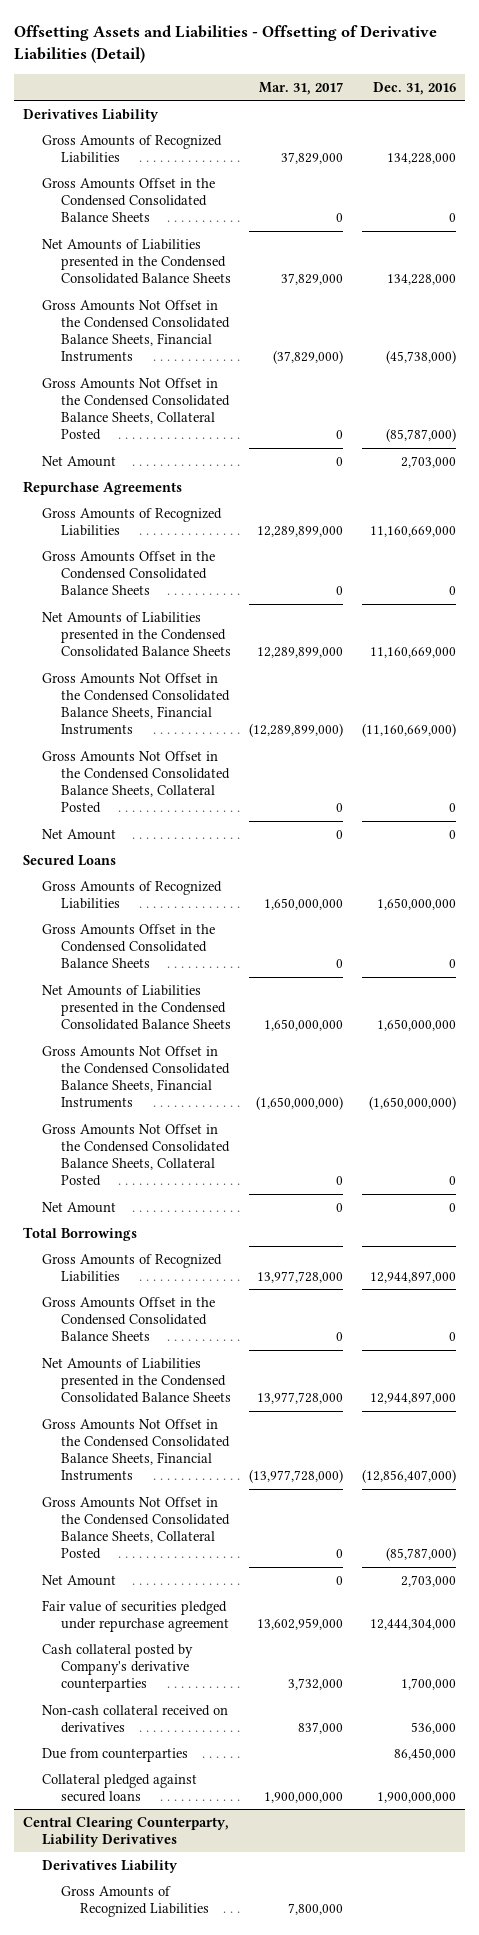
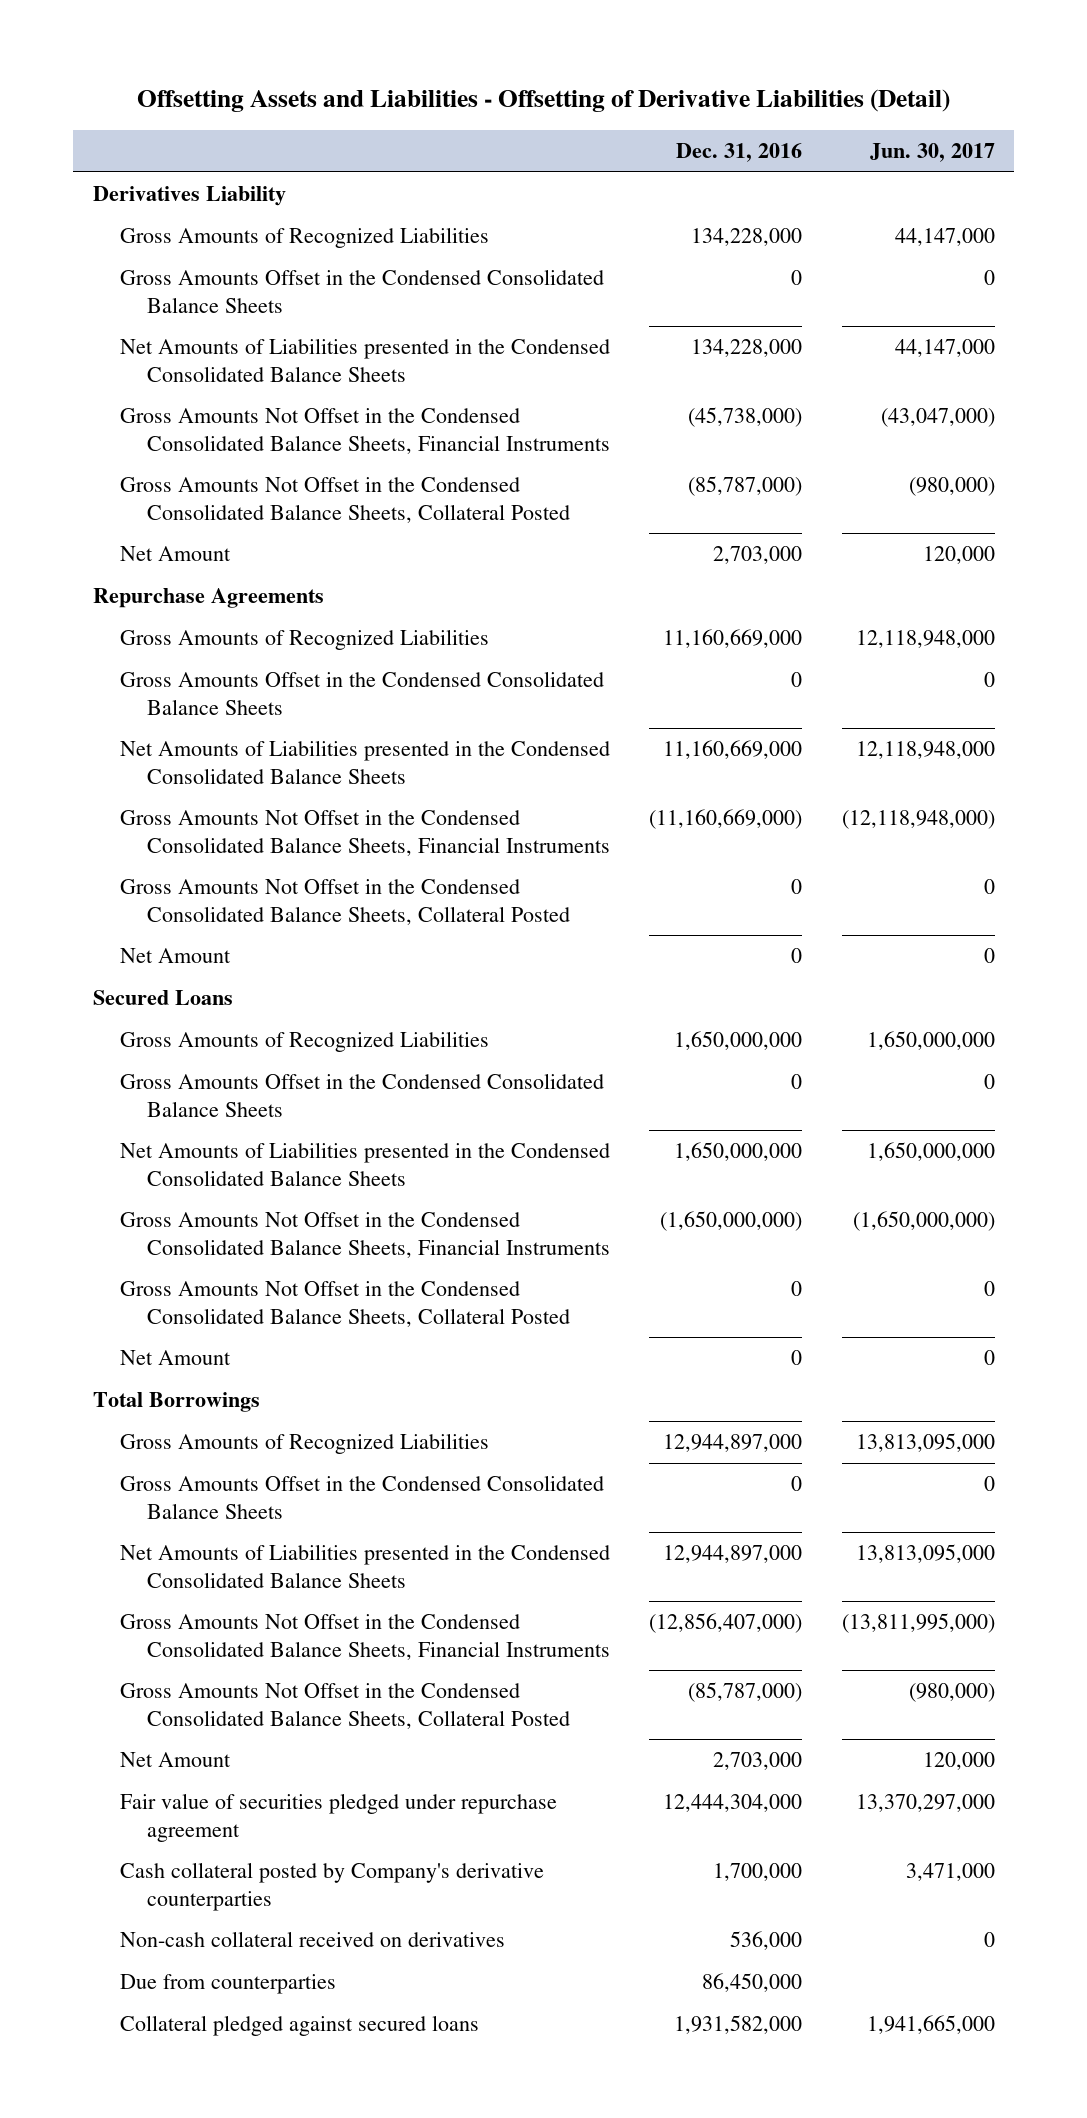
[259,81,344,95] Mar. 31, 2017 -> none
none -> [869,142,995,162] Jun. 30, 2017
[23,1816,230,1847] Central Clearing Counterparty, Liability Derivatives -> none
[42,1859,179,1873] Derivatives Liability -> none
[61,1885,210,1917] Gross Amounts of Recognized Liabilities -> none
[376,1791,456,1803] 1,900,000,000 -> [674,2015,803,2035] 1,931,582,000

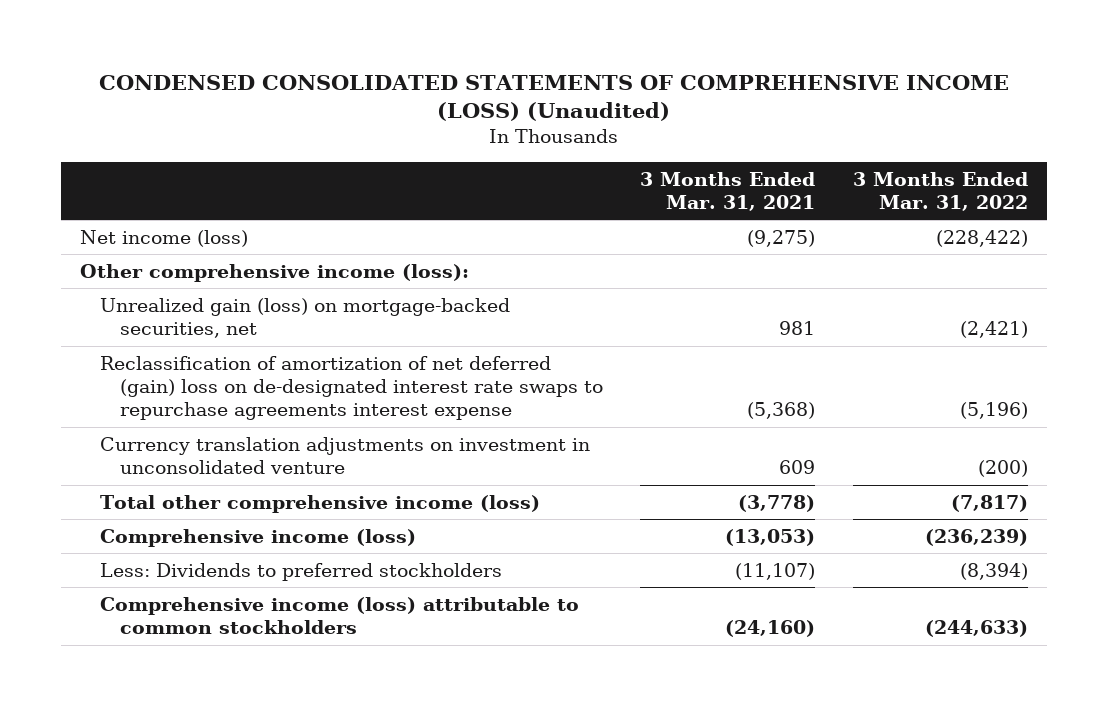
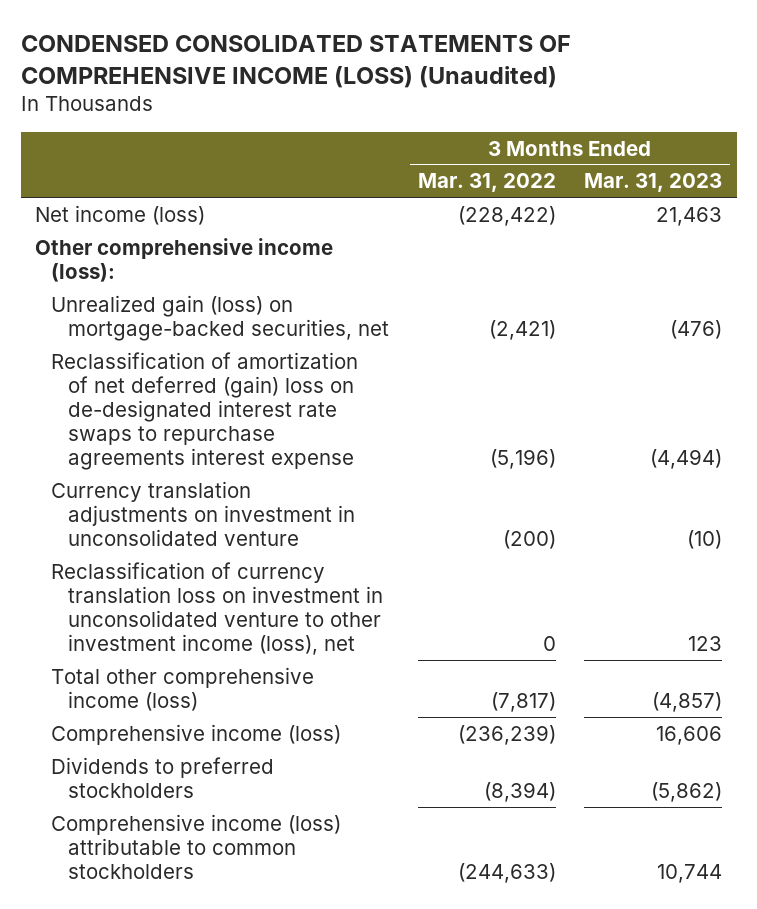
[640,171,816,211] 3 Months Ended Mar. 31, 2021 -> none
none -> [584,173,723,193] Mar. 31, 2023
none -> [51,561,383,655] Reclassification of currency translation loss on investment in unconsolidated venture to other investment income (loss), net
[99,562,502,581] Less: Dividends to preferred stockholders -> [51,756,275,798] Dividends to preferred stockholders

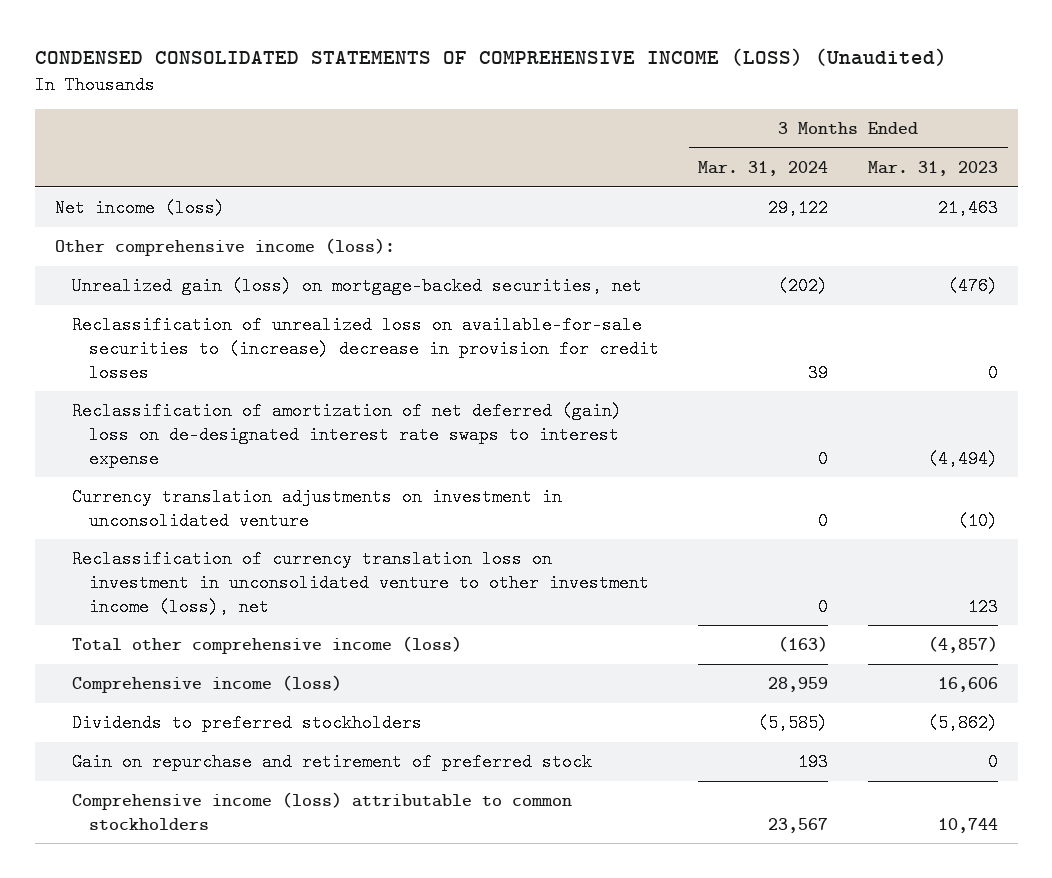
[417,173,556,193] Mar. 31, 2022 -> none
none -> [698,161,829,177] Mar. 31, 2024
none -> [71,316,660,382] Reclassification of unrealized loss on available-for-sale securities to (increase) decrease in provision for credit losses
[51,351,359,471] Reclassification of amortization of net deferred (gain) loss on de-designated interest rate swaps to repurchase agreements interest expense -> [71,402,622,468] Reclassification of amortization of net deferred (gain) loss on de-designated interest rate swaps to interest expense
none -> [71,753,592,772] Gain on repurchase and retirement of preferred stock

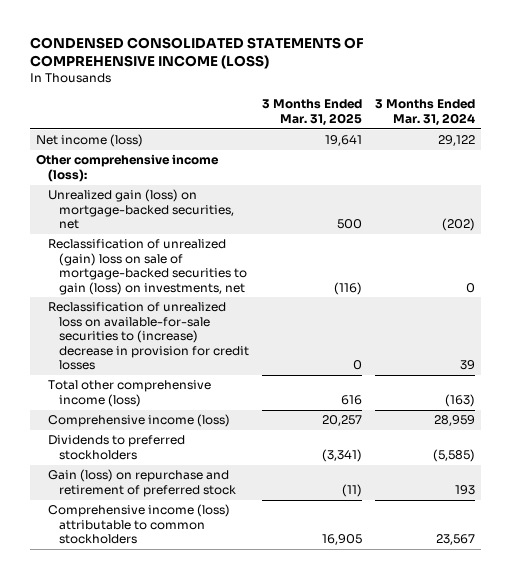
[34,48,947,67] CONDENSED CONSOLIDATED STATEMENTS OF COMPREHENSIVE INCOME (LOSS) (Unaudited) -> [29,37,364,70] CONDENSED CONSOLIDATED STATEMENTS OF COMPREHENSIVE INCOME (LOSS)
[867,161,998,177] Mar. 31, 2023 -> none
none -> [262,99,363,126] 3 Months Ended Mar. 31, 2025
none -> [47,239,248,295] Reclassification of unrealized (gain) loss on sale of mortgage-backed securities to gain (loss) on investments, net
[71,402,622,468] Reclassification of amortization of net deferred (gain) loss on de-designated interest rate swaps to interest expense -> none
[71,488,562,530] Currency translation adjustments on investment in unconsolidated venture -> none
[71,550,650,616] Reclassification of currency translation loss on investment in unconsolidated venture to other investment income (loss), net -> none
[71,753,592,772] Gain on repurchase and retirement of preferred stock -> [47,469,237,497] Gain (loss) on repurchase and retirement of preferred stock

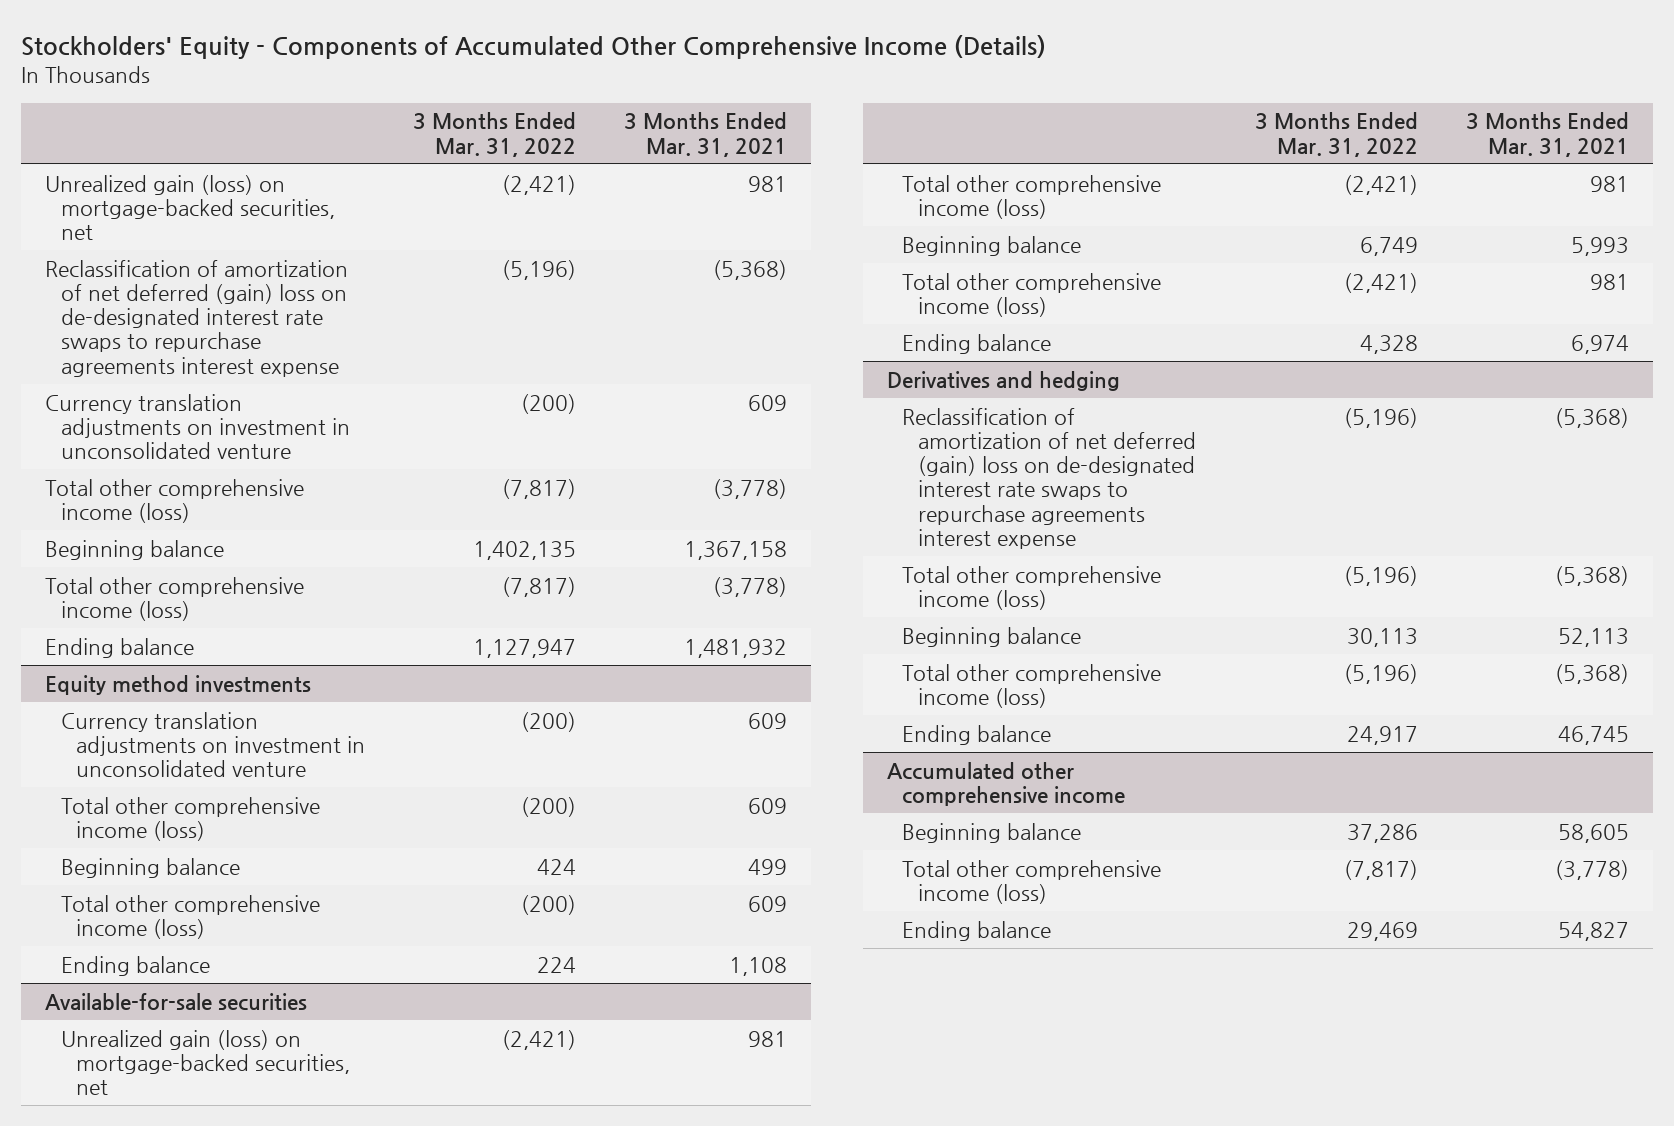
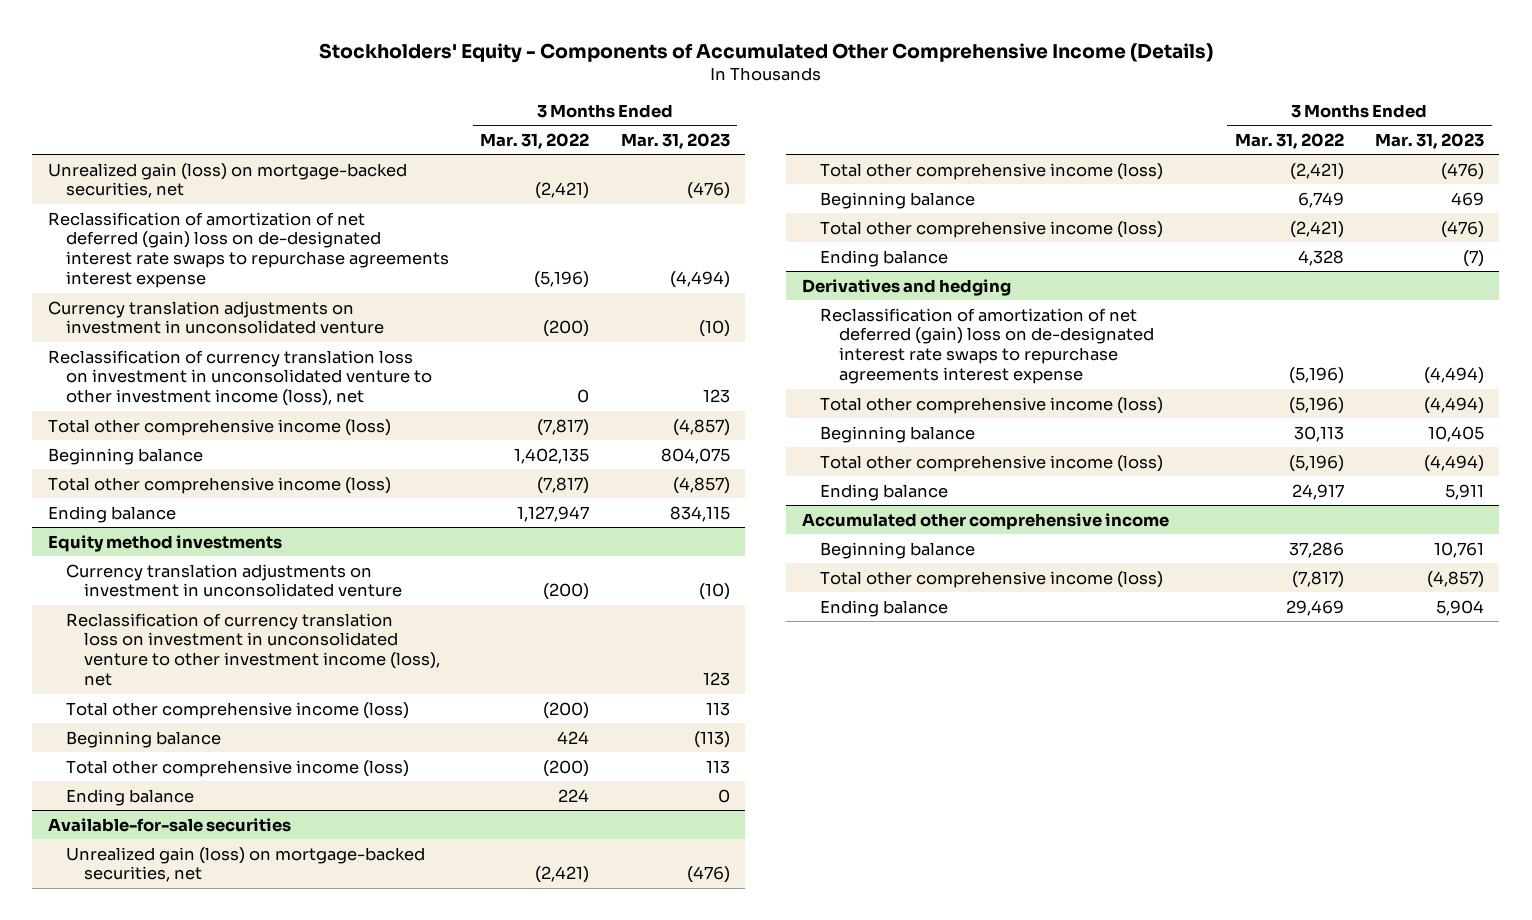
[623,112,787,157] 3 Months Ended Mar. 31, 2021 -> none
none -> [620,132,730,149] Mar. 31, 2023
none -> [47,349,433,407] Reclassification of currency translation loss on investment in unconsolidated venture to other investment income (loss), net
none -> [66,612,441,687] Reclassification of currency translation loss on investment in unconsolidated venture to other investment income (loss), net

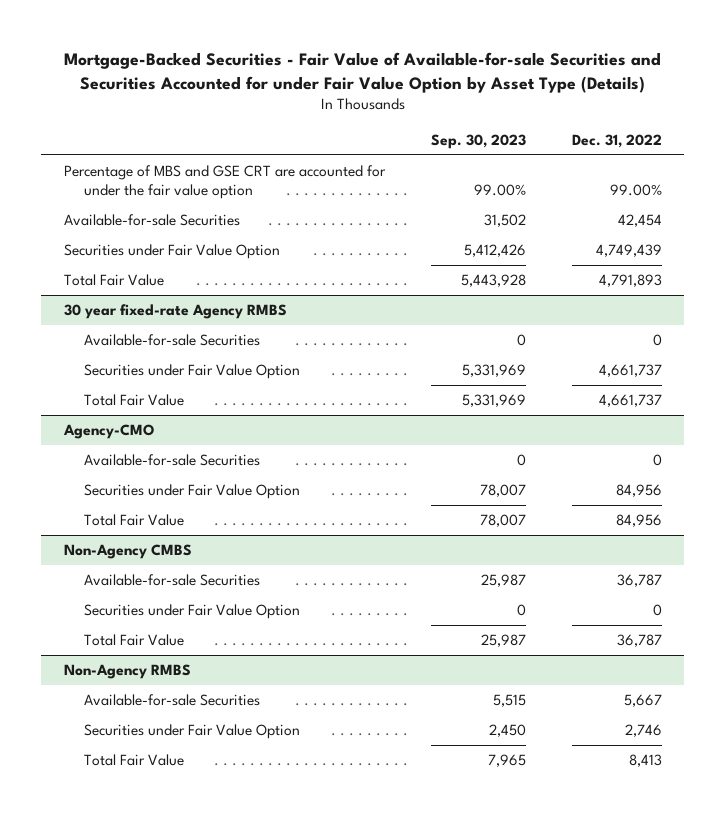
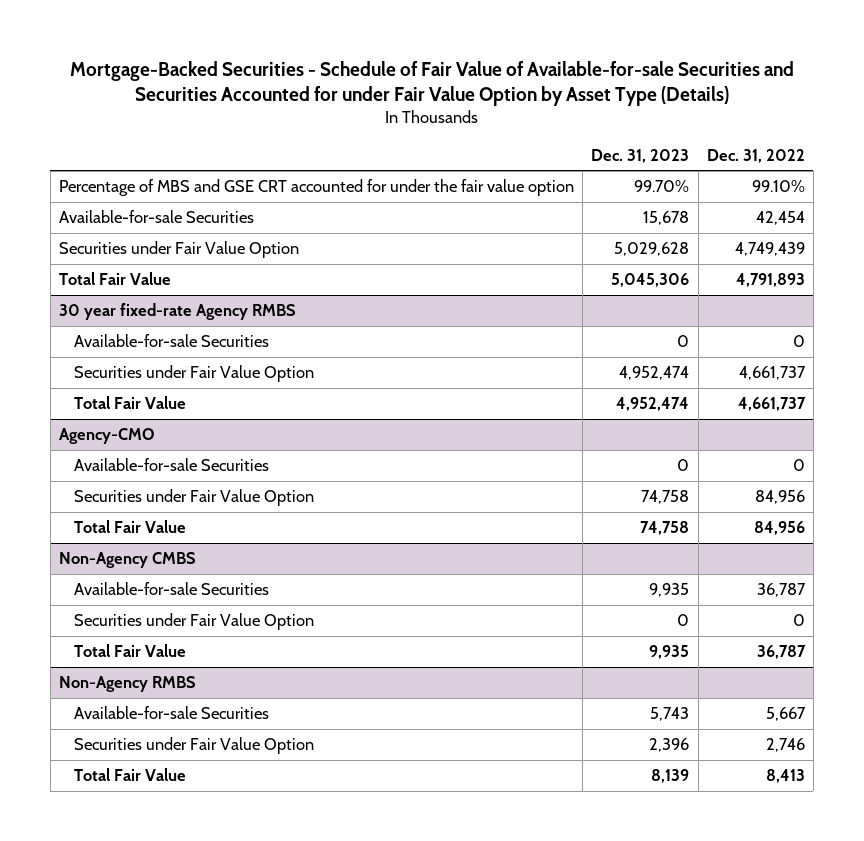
[63,51,661,93] Mortgage-Backed Securities - Fair Value of Available-for-sale Securities and Securities Accounted for under Fair Value Option by Asset Type (Details) -> [69,60,794,107] Mortgage-Backed Securities - Schedule of Fair Value of Available-for-sale Securities and Securities Accounted for under Fair Value Option by Asset Type (Details)
[430,133,526,149] Sep. 30, 2023 -> none
none -> [591,148,690,163] Dec. 31, 2023
[63,165,386,199] Percentage of MBS and GSE CRT are accounted for under the fair value option -> [59,178,575,196] Percentage of MBS and GSE CRT accounted for under the fair value option
[609,183,662,196] 99.00% -> [751,179,805,192] 99.10%

